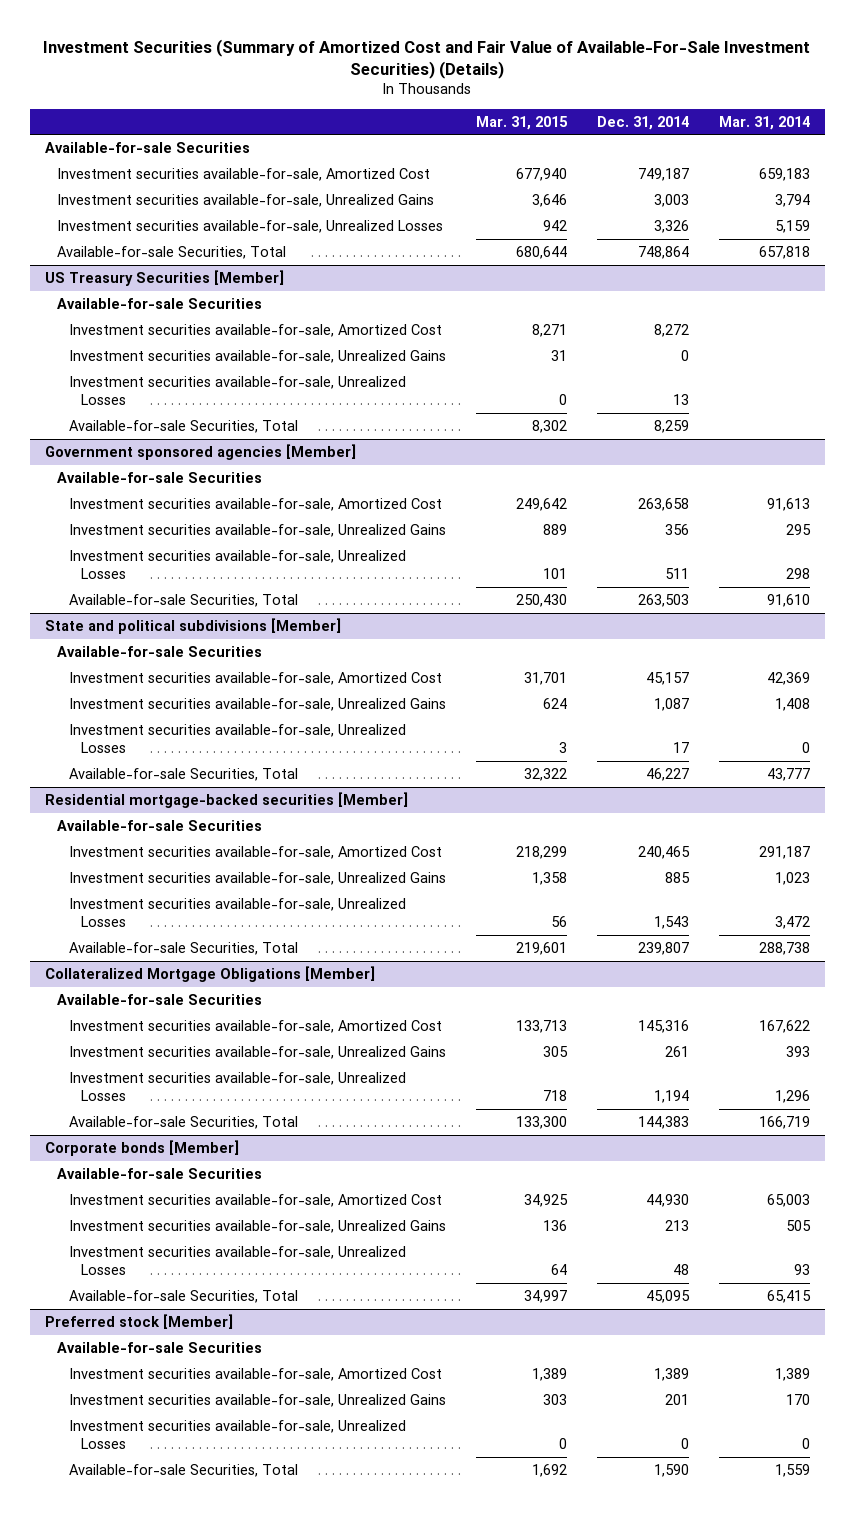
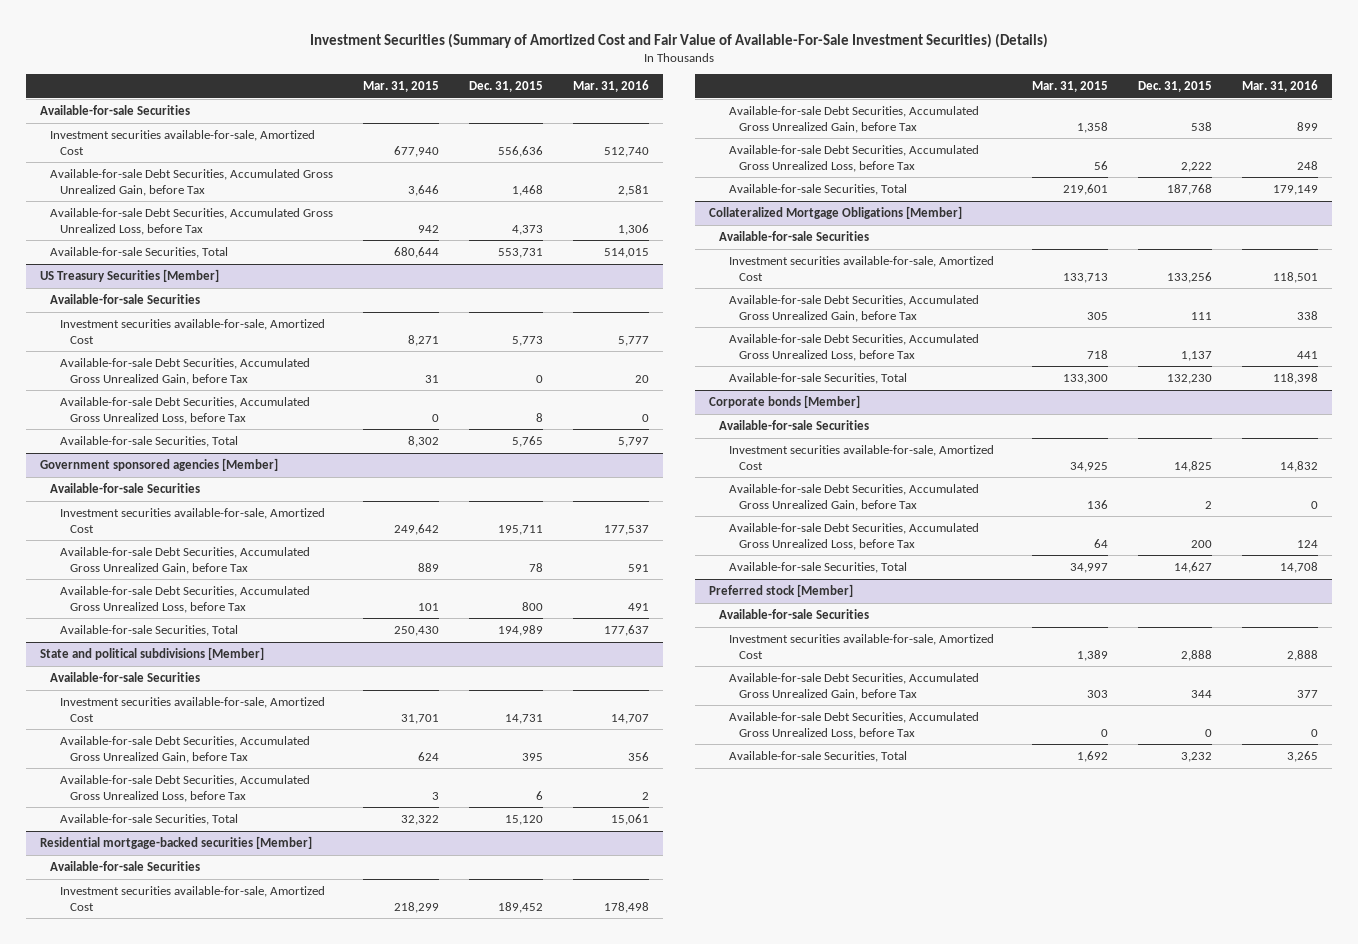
[596,115,689,130] Dec. 31, 2014 -> none
[718,115,810,130] Mar. 31, 2014 -> none
none -> [468,80,543,92] Dec. 31, 2015
none -> [572,79,649,92] Mar. 31, 2016
[57,193,435,207] Investment securities available-for-sale, Unrealized Gains -> [50,168,334,196] Available-for-sale Debt Securities, Accumulated Gross Unrealized Gain, before Tax
[57,219,444,233] Investment securities available-for-sale, Unrealized Losses -> [50,207,334,235] Available-for-sale Debt Securities, Accumulated Gross Unrealized Loss, before Tax
[69,349,447,363] Investment securities available-for-sale, Unrealized Gains -> [60,357,311,385] Available-for-sale Debt Securities, Accumulated Gross Unrealized Gain, before Tax
[69,375,407,405] Investment securities available-for-sale, Unrealized Losses -> [60,396,311,424] Available-for-sale Debt Securities, Accumulated Gross Unrealized Loss, before Tax
[69,523,447,537] Investment securities available-for-sale, Unrealized Gains -> [60,546,311,574] Available-for-sale Debt Securities, Accumulated Gross Unrealized Gain, before Tax
[69,549,407,579] Investment securities available-for-sale, Unrealized Losses -> [60,585,311,613] Available-for-sale Debt Securities, Accumulated Gross Unrealized Loss, before Tax
[69,697,447,711] Investment securities available-for-sale, Unrealized Gains -> [60,735,311,763] Available-for-sale Debt Securities, Accumulated Gross Unrealized Gain, before Tax
[69,723,407,753] Investment securities available-for-sale, Unrealized Losses -> [60,774,311,802] Available-for-sale Debt Securities, Accumulated Gross Unrealized Loss, before Tax
[69,871,447,885] Investment securities available-for-sale, Unrealized Gains -> [729,105,980,133] Available-for-sale Debt Securities, Accumulated Gross Unrealized Gain, before Tax
[69,897,407,927] Investment securities available-for-sale, Unrealized Losses -> [729,144,980,172] Available-for-sale Debt Securities, Accumulated Gross Unrealized Loss, before Tax
[69,1045,447,1059] Investment securities available-for-sale, Unrealized Gains -> [729,294,980,322] Available-for-sale Debt Securities, Accumulated Gross Unrealized Gain, before Tax
[69,1071,407,1101] Investment securities available-for-sale, Unrealized Losses -> [729,333,980,361] Available-for-sale Debt Securities, Accumulated Gross Unrealized Loss, before Tax
[69,1219,447,1233] Investment securities available-for-sale, Unrealized Gains -> [729,483,980,511] Available-for-sale Debt Securities, Accumulated Gross Unrealized Gain, before Tax
[69,1245,407,1275] Investment securities available-for-sale, Unrealized Losses -> [729,522,980,550] Available-for-sale Debt Securities, Accumulated Gross Unrealized Loss, before Tax
[69,1393,447,1407] Investment securities available-for-sale, Unrealized Gains -> [729,672,980,700] Available-for-sale Debt Securities, Accumulated Gross Unrealized Gain, before Tax
[69,1419,407,1449] Investment securities available-for-sale, Unrealized Losses -> [729,711,980,739] Available-for-sale Debt Securities, Accumulated Gross Unrealized Loss, before Tax

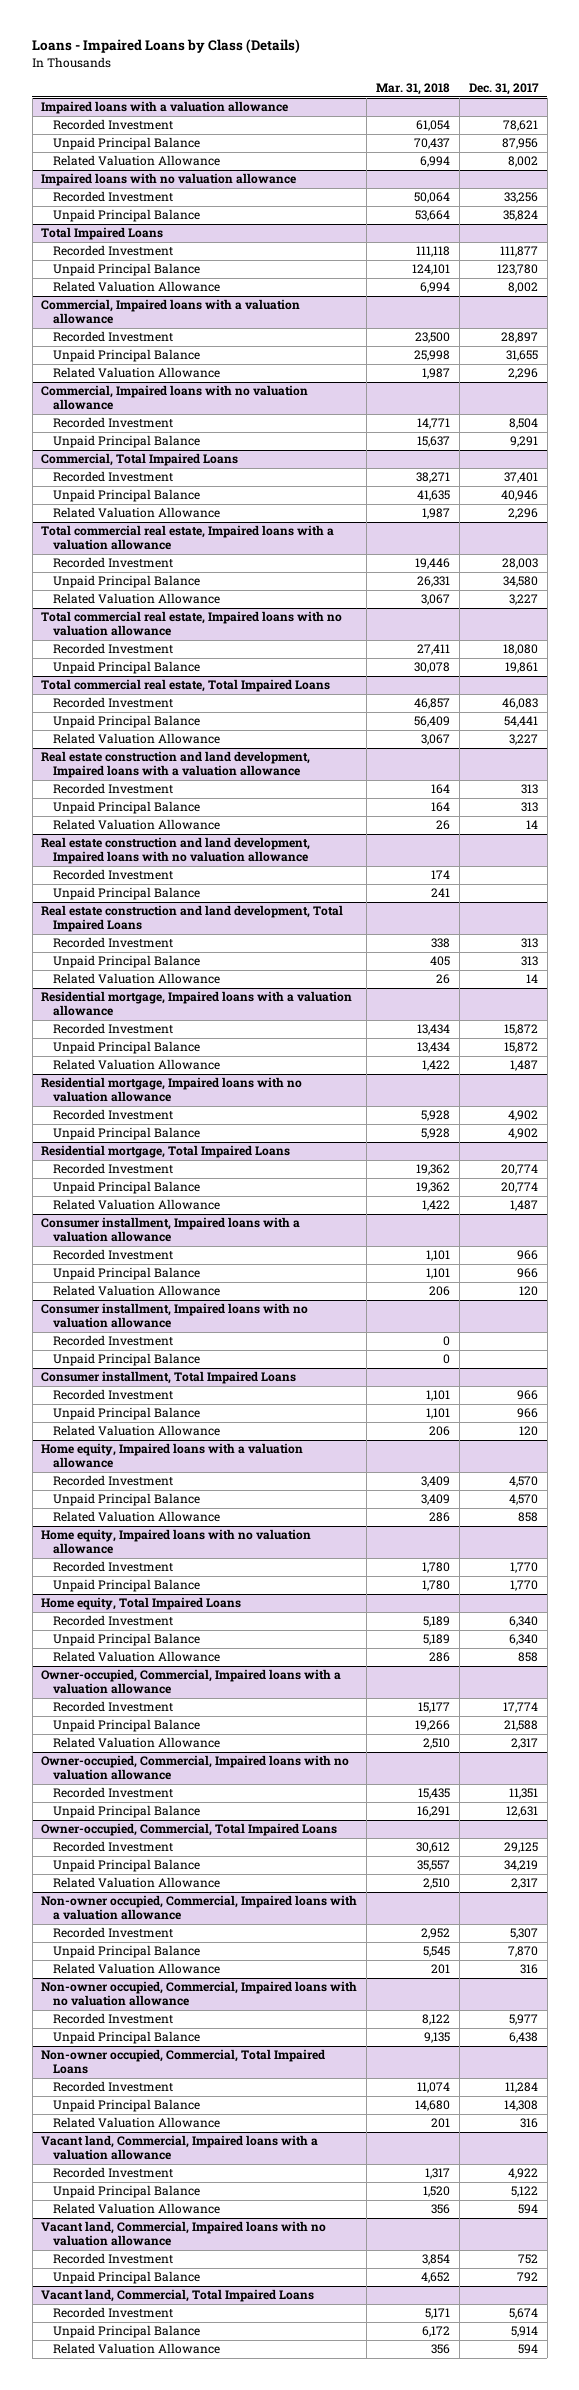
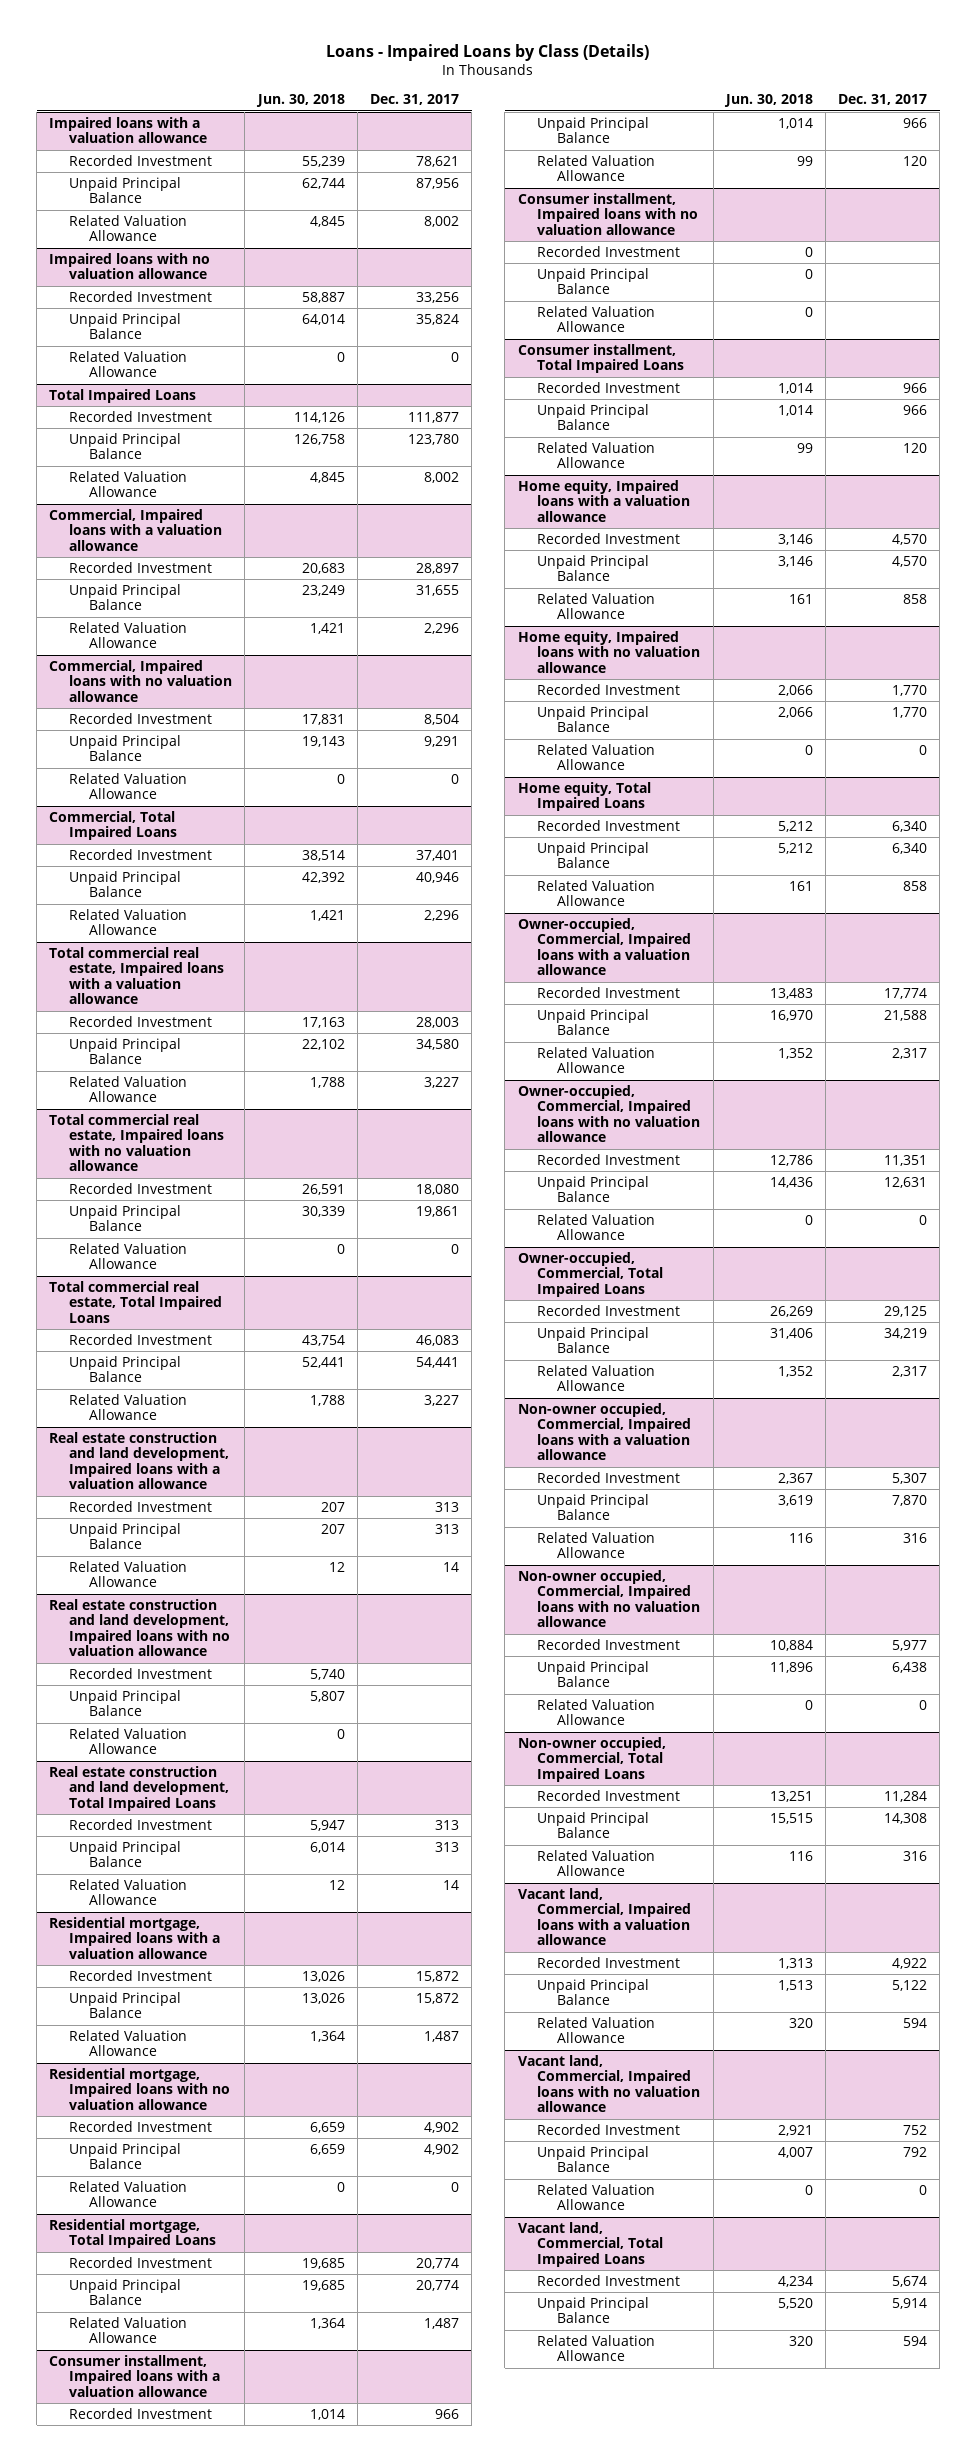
[376,82,451,95] Mar. 31, 2018 -> none
none -> [255,94,345,108] Jun. 30, 2018
none -> [69,350,188,378] Related Valuation Allowance
none -> [69,772,188,800] Related Valuation Allowance
none -> [69,1242,188,1270] Related Valuation Allowance
none -> [69,1727,188,1755] Related Valuation Allowance
none -> [69,2180,188,2208] Related Valuation Allowance
none -> [537,305,656,333] Related Valuation Allowance
none -> [537,743,656,771] Related Valuation Allowance
none -> [537,1213,656,1241] Related Valuation Allowance
none -> [537,1698,656,1726] Related Valuation Allowance
none -> [537,2183,656,2211] Related Valuation Allowance

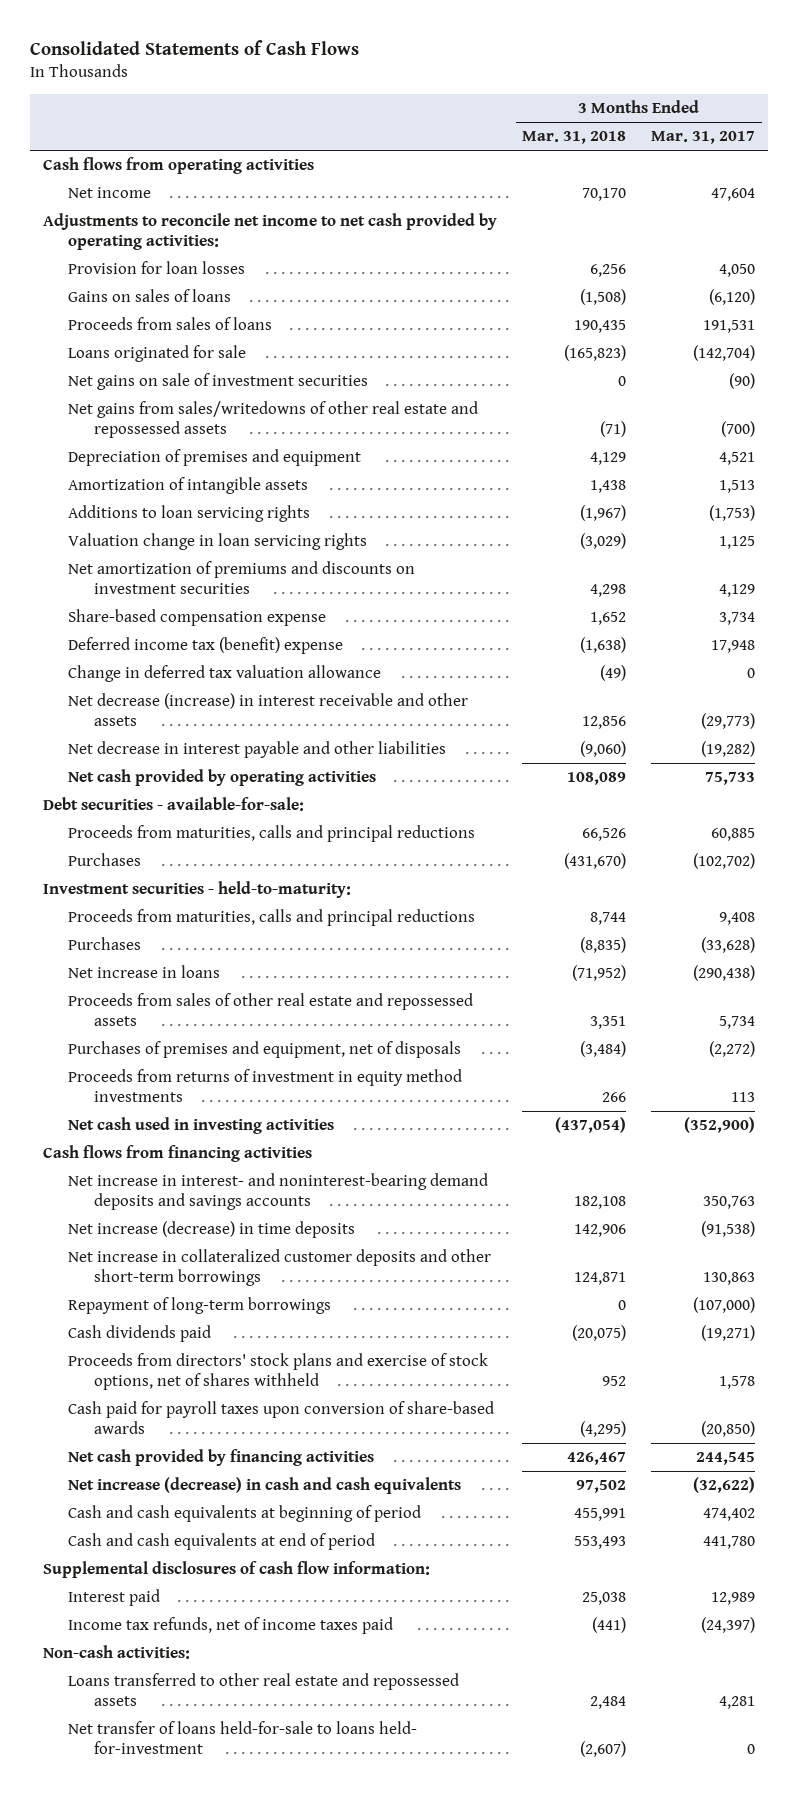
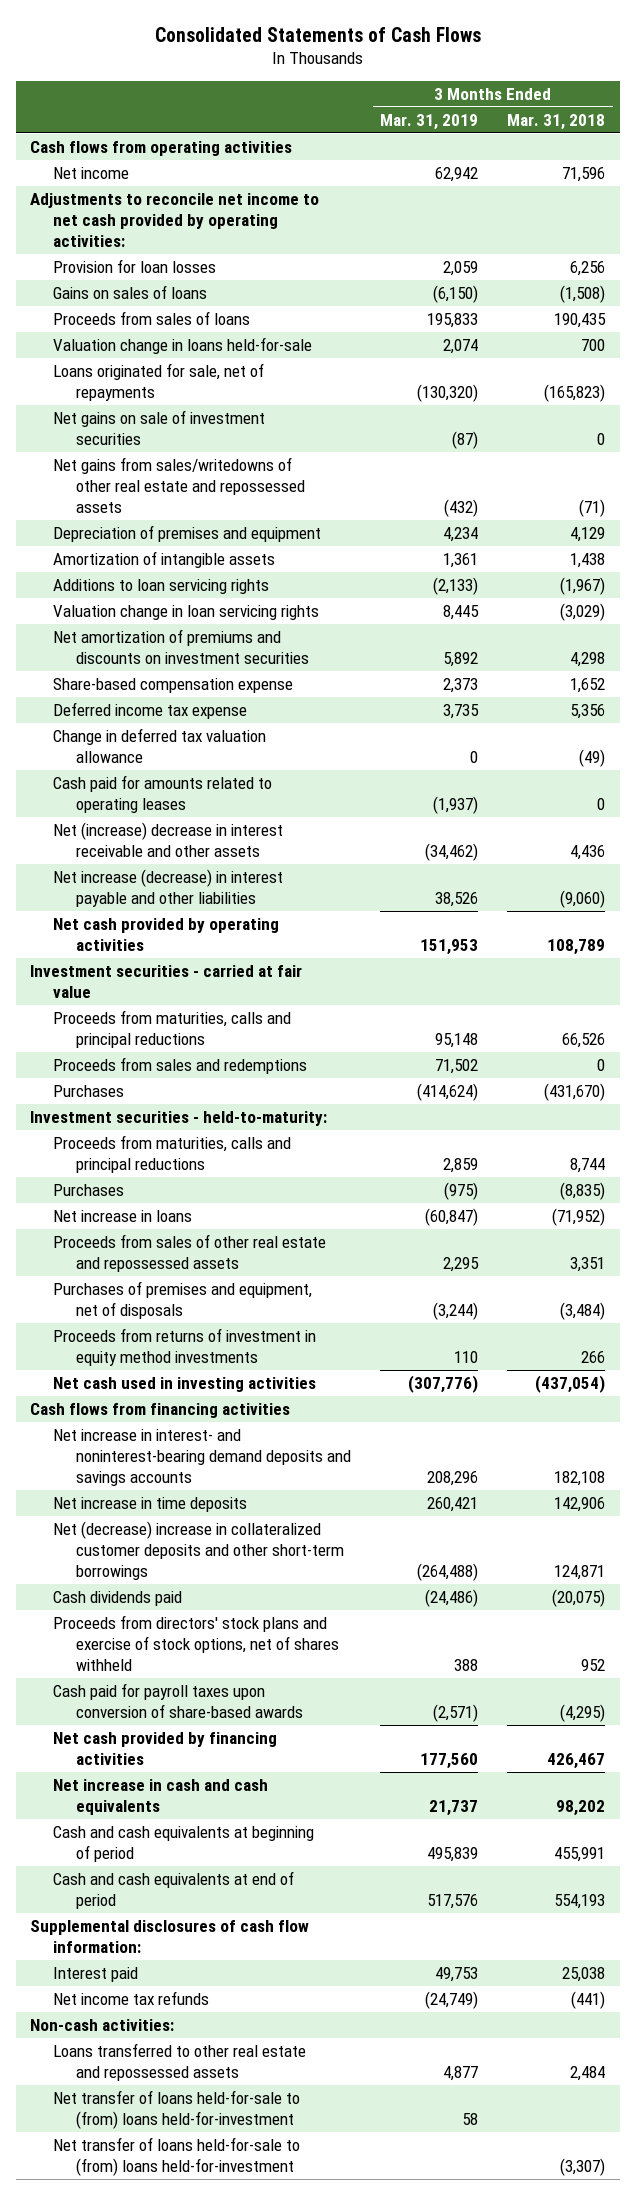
[651,131,756,145] Mar. 31, 2017 -> none
none -> [380,113,479,130] Mar. 31, 2019
[581,188,626,202] 70,170 -> [562,166,606,182] 71,596
none -> [53,336,313,354] Valuation change in loans held-for-sale
[68,345,247,363] Loans originated for sale -> [53,362,265,401] Loans originated for sale, net of repayments
[68,637,344,655] Deferred income tax (benefit) expense -> [53,701,248,719] Deferred income tax expense
[579,637,626,654] (1,638) -> [570,703,606,719] 5,356
none -> [53,774,273,813] Cash paid for amounts related to operating leases
[68,693,469,726] Net decrease (increase) in interest receivable and other assets -> [53,821,284,857] Net (increase) decrease in interest receivable and other assets
[581,715,626,729] 12,856 -> [570,844,606,860] 4,436
[68,741,447,759] Net decrease in interest payable and other liabilities -> [53,868,284,907] Net increase (decrease) in interest payable and other liabilities
[566,772,626,786] 108,089 -> [547,938,606,955] 108,789
[42,797,304,812] Debt securities - available-for-sale: -> [30,964,303,998] Investment securities - carried at fair value
none -> [53,1056,308,1074] Proceeds from sales and redemptions
[68,1297,332,1315] Repayment of long-term borrowings -> none
[68,1221,356,1239] Net increase (decrease) in time deposits -> [53,1496,248,1512] Net increase in time deposits
[68,1249,492,1286] Net increase in collateralized customer deposits and other short-term borrowings -> [53,1520,345,1581] Net (decrease) increase in collateralized customer deposits and other short-term borrowings
[68,1477,462,1495] Net increase (decrease) in cash and cash equivalents -> [53,1778,269,1815] Net increase in cash and cash equivalents
[575,1480,626,1494] 97,502 -> [556,1799,606,1816] 98,202
[573,1536,626,1550] 553,493 -> [554,1893,606,1909] 554,193
[68,1617,394,1635] Income tax refunds, net of income taxes paid -> [53,1990,210,2005] Net income tax refunds
none -> [53,2089,301,2129] Net transfer of loans held-for-sale to (from) loans held-for-investment
[68,1721,418,1754] Net transfer of loans held-for-sale to loans held- for-investment -> [53,2136,301,2176] Net transfer of loans held-for-sale to (from) loans held-for-investment
[579,1740,626,1757] (2,607) -> [560,2157,606,2176] (3,307)

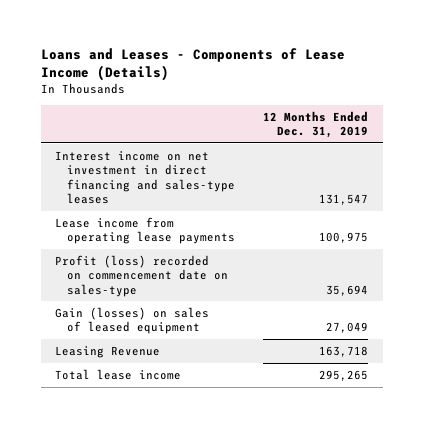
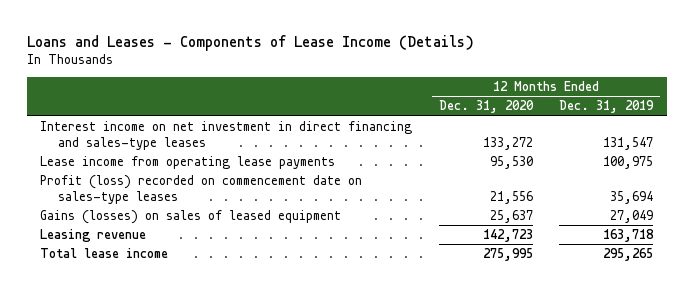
none -> [438,100,534,114] Dec. 31, 2020
[55,254,228,297] Profit (loss) recorded on commencement date on sales-type -> [40,175,363,204] Profit (loss) recorded on commencement date on sales-type leases
[55,306,210,335] Gain (losses) on sales of leased equipment -> [40,210,342,225] Gains (losses) on sales of leased equipment
[55,345,161,358] Leasing Revenue -> [40,229,147,243] Leasing revenue

